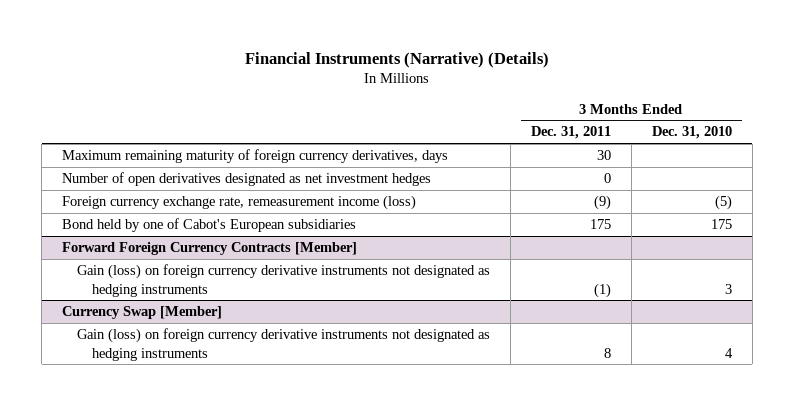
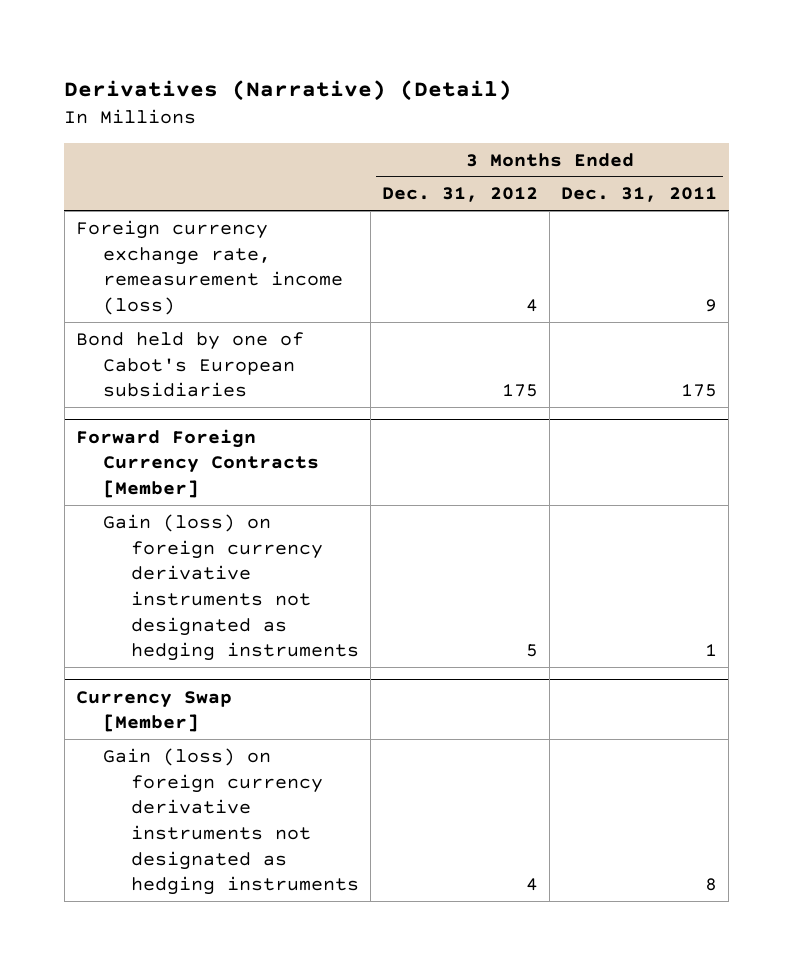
[245,52,550,69] Financial Instruments (Narrative) (Details) -> [64,79,513,101] Derivatives (Narrative) (Detail)
[651,126,732,140] Dec. 31, 2010 -> none
none -> [382,187,539,203] Dec. 31, 2012
[62,148,449,163] Maximum remaining maturity of foreign currency derivatives, days -> none
[62,171,432,186] Number of open derivatives designated as net investment hedges -> none
[593,194,611,210] (9) -> [705,299,718,313] 9
[593,282,611,298] (1) -> [705,644,718,657] 1

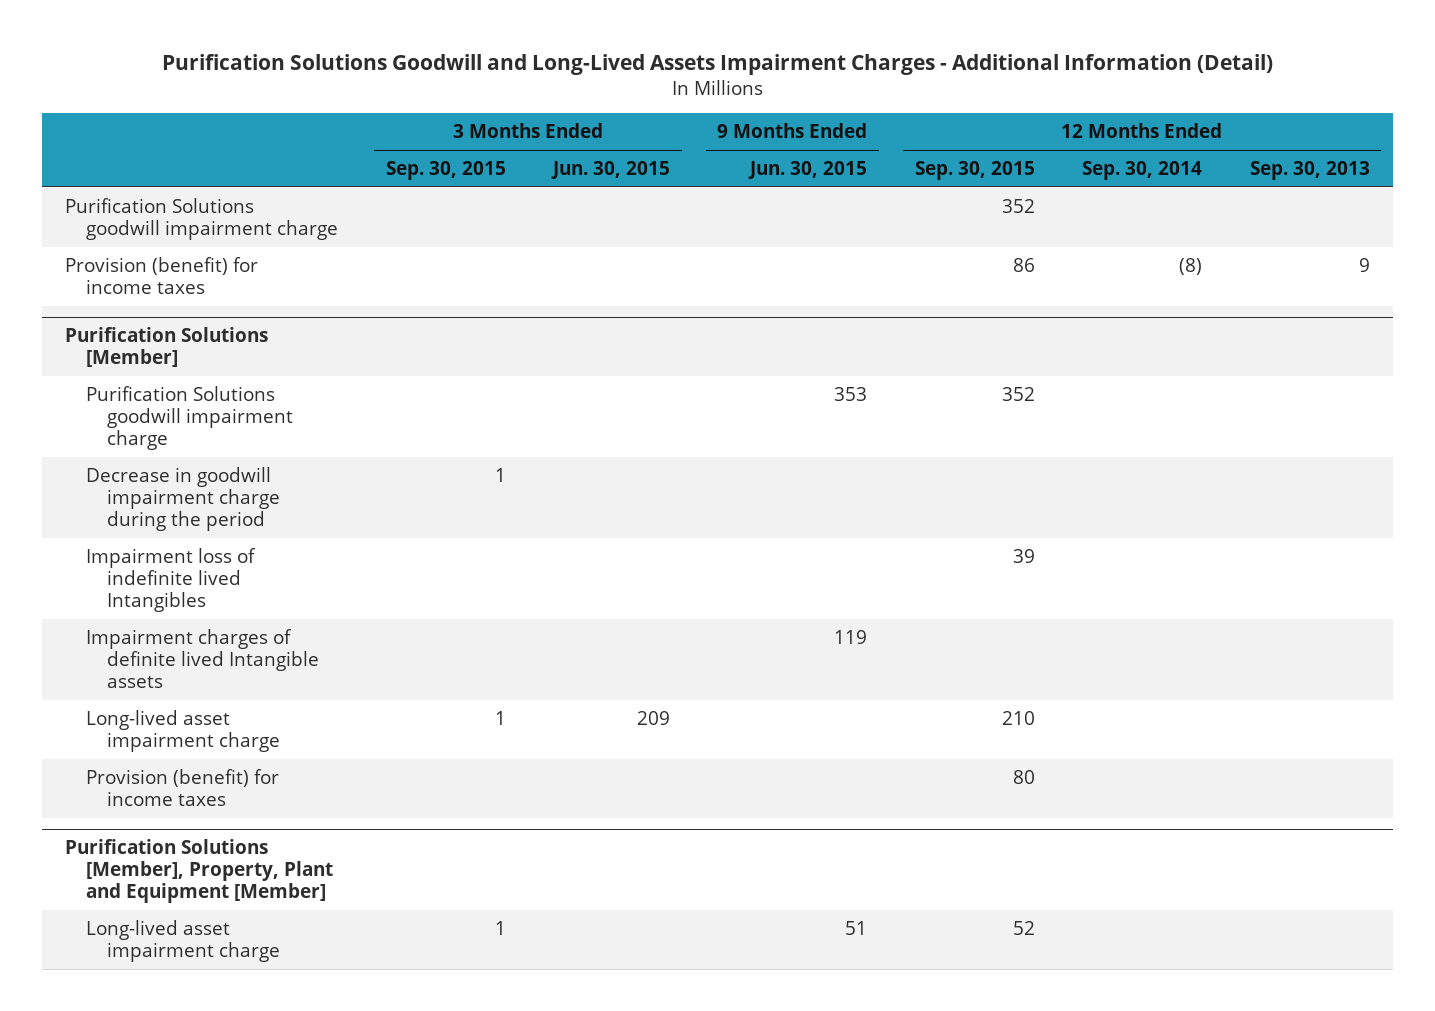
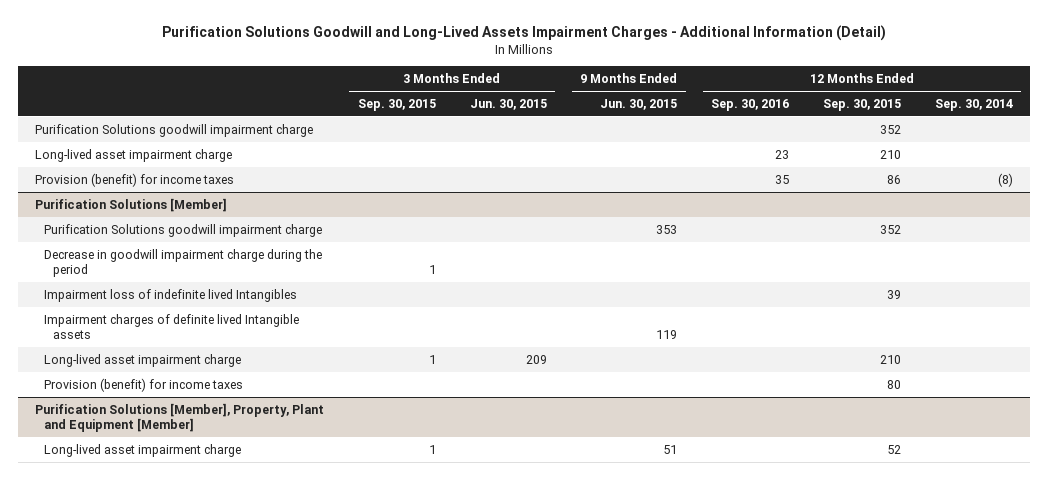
[1249,161,1370,181] Sep. 30, 2013 -> none
none -> [711,98,790,111] Sep. 30, 2016
none -> [34,148,232,162] Long-lived asset impairment charge

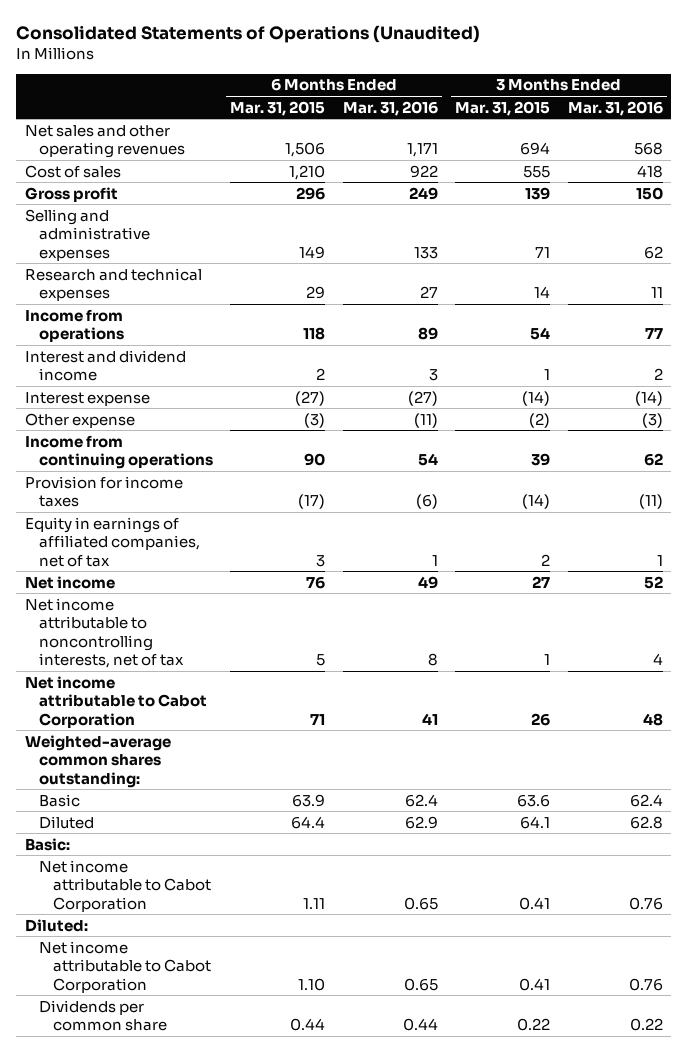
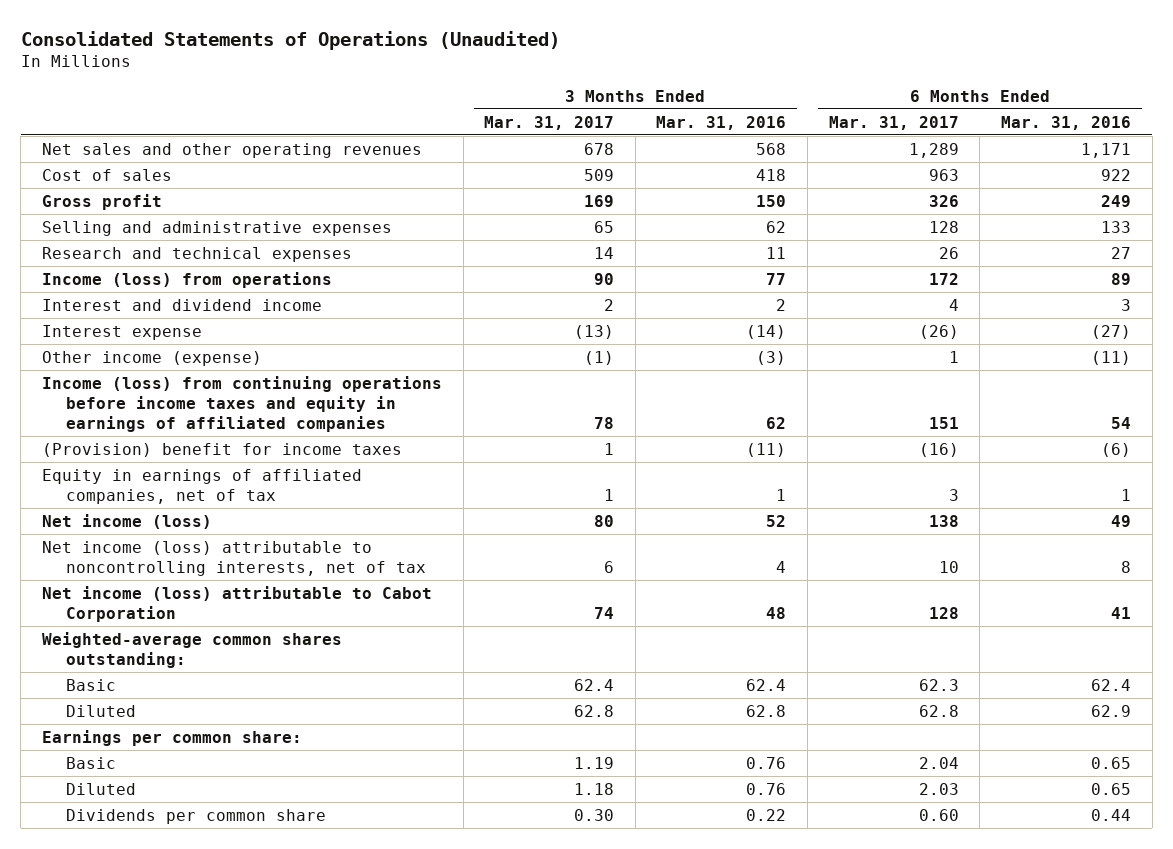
[230,100,326,116] Mar. 31, 2015 -> none
[455,100,551,116] Mar. 31, 2015 -> none
none -> [484,115,615,130] Mar. 31, 2017
none -> [828,115,959,130] Mar. 31, 2017
[24,308,125,343] Income from operations -> [41,271,332,288] Income (loss) from operations
[24,412,135,428] Other expense -> [41,350,262,366] Other income (expense)
[24,434,214,470] Income from continuing operations -> [41,375,442,432] Income (loss) from continuing operations before income taxes and equity in earnings of affiliated companies
[24,475,183,508] Provision for income taxes -> [41,442,402,457] (Provision) benefit for income taxes
[24,575,115,589] Net income -> [41,513,212,529] Net income (loss)
[24,597,185,669] Net income attributable to noncontrolling interests, net of tax -> [41,540,426,576] Net income (loss) attributable to noncontrolling interests, net of tax
[24,675,208,728] Net income attributable to Cabot Corporation -> [41,585,432,622] Net income (loss) attributable to Cabot Corporation
[24,837,70,851] Basic: -> none
[24,918,88,932] Diluted: -> none
none -> [41,729,302,746] Earnings per common share:
[39,859,212,912] Net income attributable to Cabot Corporation -> [65,756,116,769] Basic
[39,940,212,993] Net income attributable to Cabot Corporation -> [65,782,136,795] Diluted

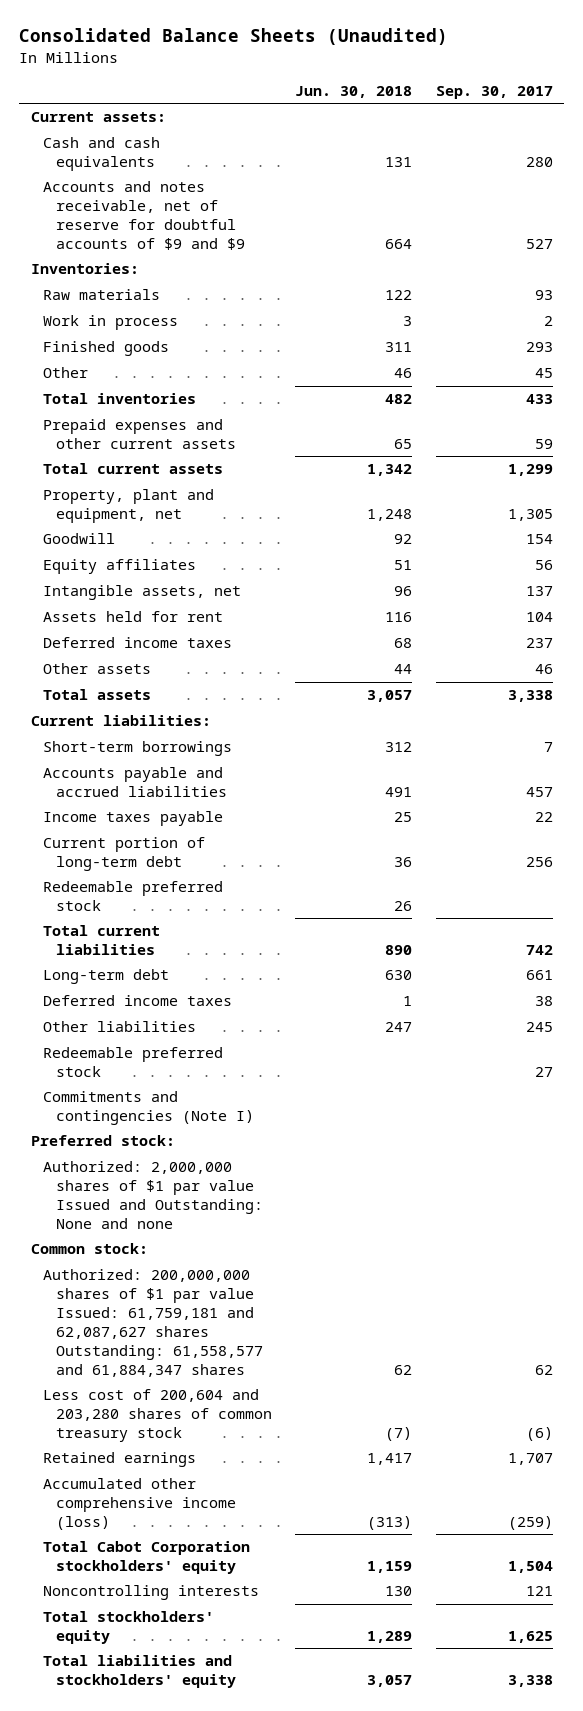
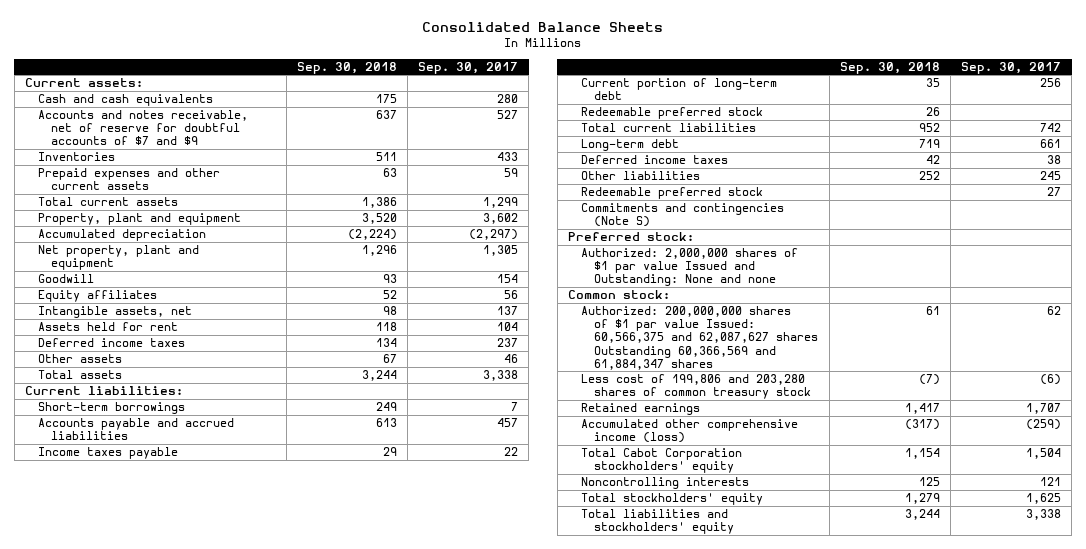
[18,28,448,46] Consolidated Balance Sheets (Unaudited) -> [421,21,663,32] Consolidated Balance Sheets
[295,86,413,99] Jun. 30, 2018 -> none
none -> [296,61,397,74] Sep. 30, 2018
[30,263,139,275] Inventories: -> none
[43,289,161,301] Raw materials -> none
[43,315,179,331] Work in process -> none
[43,341,170,357] Finished goods -> none
[43,367,89,379] Other -> none
[43,181,245,251] Accounts and notes receivable, net of reserve for doubtful accounts of $9 and $9 -> [38,110,249,146] Accounts and notes receivable, net of reserve for doubtful accounts of $7 and $9
[43,393,197,405] Total inventories -> [38,152,116,162] Inventories
none -> [38,213,242,226] Property, plant and equipment
none -> [38,229,207,242] Accumulated depreciation
[43,489,215,524] Property, plant and equipment, net -> [38,245,200,271] Net property, plant and equipment
[43,1091,254,1126] Commitments and contingencies (Note I) -> [581,203,785,228] Commitments and contingencies (Note S)
[43,1269,263,1377] Authorized: 200,000,000 shares of $1 par value Issued: 61,759,181 and 62,087,627 shares Outstanding: 61,558,577 and 61,884,347 shares -> [581,306,819,370] Authorized: 200,000,000 shares of $1 par value Issued: 60,566,375 and 62,087,627 shares Outstanding 60,366,569 and 61,884,347 shares
[43,1389,272,1443] Less cost of 200,604 and 203,280 shares of common treasury stock -> [581,374,812,400] Less cost of 199,806 and 203,280 shares of common treasury stock

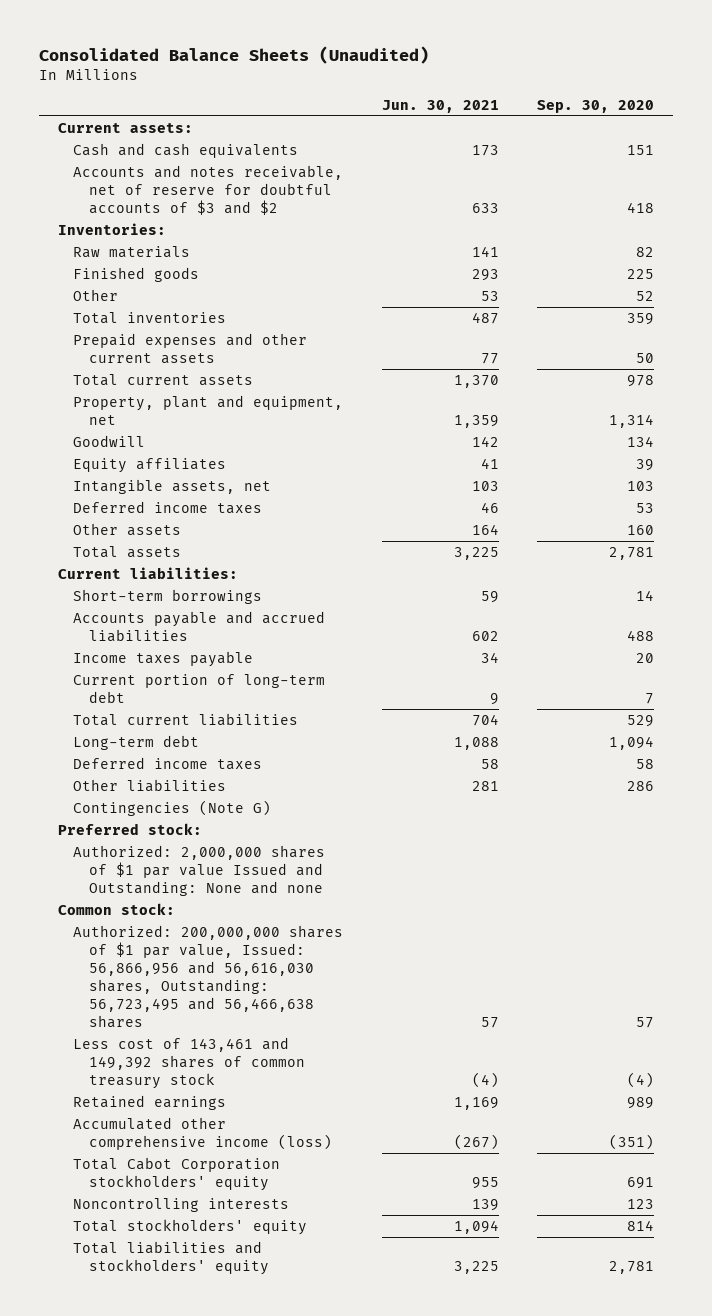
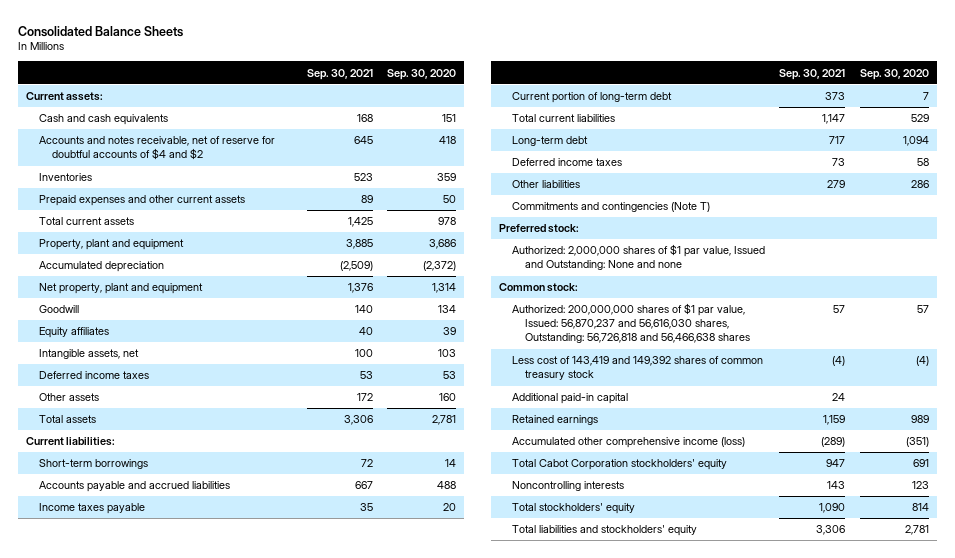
[38,45,429,64] Consolidated Balance Sheets (Unaudited) -> [18,25,184,37] Consolidated Balance Sheets
[381,100,499,114] Jun. 30, 2021 -> none
none -> [306,68,373,80] Sep. 30, 2021
[57,222,166,235] Inventories: -> none
[73,245,191,258] Raw materials -> none
[73,266,200,282] Finished goods -> none
[73,288,119,301] Other -> none
[73,164,344,216] Accounts and notes receivable, net of reserve for doubtful accounts of $3 and $2 -> [38,136,275,161] Accounts and notes receivable, net of reserve for doubtful accounts of $4 and $2
[73,311,227,324] Total inventories -> [38,173,92,182] Inventories
none -> [38,239,184,251] Property, plant and equipment
none -> [38,261,164,273] Accumulated depreciation
[73,394,344,425] Property, plant and equipment, net -> [38,283,203,295] Net property, plant and equipment
[73,799,272,816] Contingencies (Note G) -> [511,202,710,213] Commitments and contingencies (Note T)
[73,844,326,897] Authorized: 2,000,000 shares of $1 par value Issued and Outstanding: None and none -> [511,244,765,271] Authorized: 2,000,000 shares of $1 par value, Issued and Outstanding: None and none
[73,924,344,1029] Authorized: 200,000,000 shares of $1 par value, Issued: 56,866,956 and 56,616,030 shares, Outstanding: 56,723,495 and 56,466,638 shares -> [511,303,750,344] Authorized: 200,000,000 shares of $1 par value, Issued: 56,870,237 and 56,616,030 shares, Outstanding: 56,726,818 and 56,466,638 shares
[73,1036,306,1090] Less cost of 143,461 and 149,392 shares of common treasury stock -> [511,356,763,381] Less cost of 143,419 and 149,392 shares of common treasury stock
none -> [511,393,628,405] Additional paid-in capital

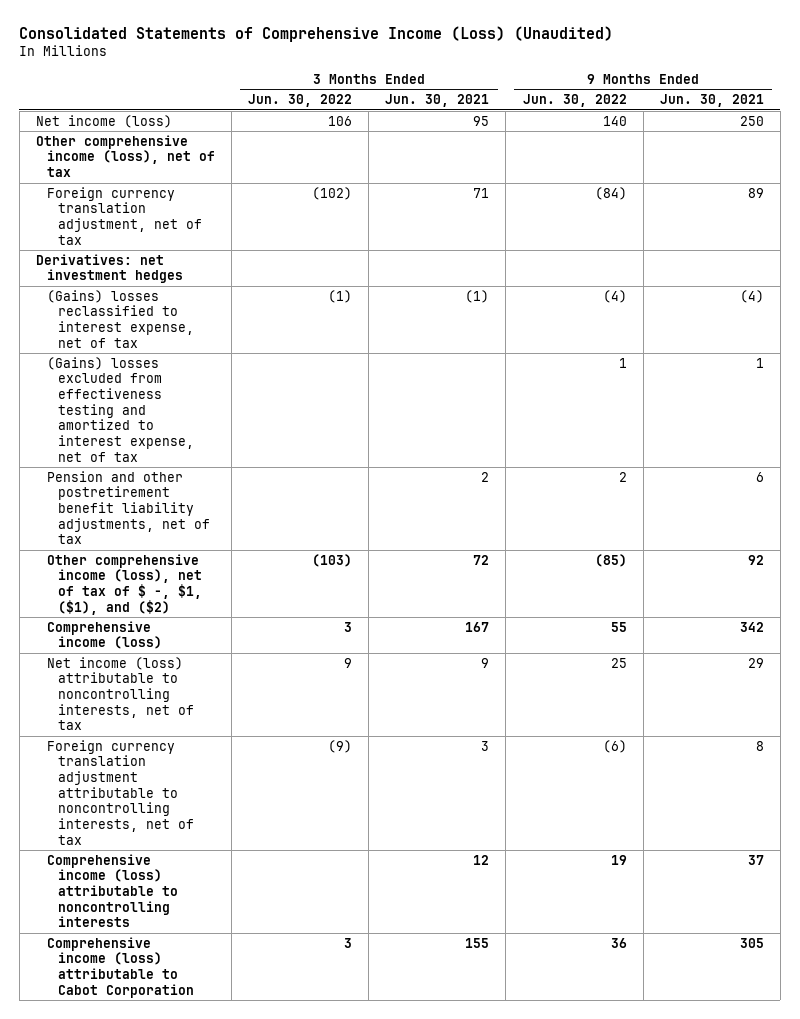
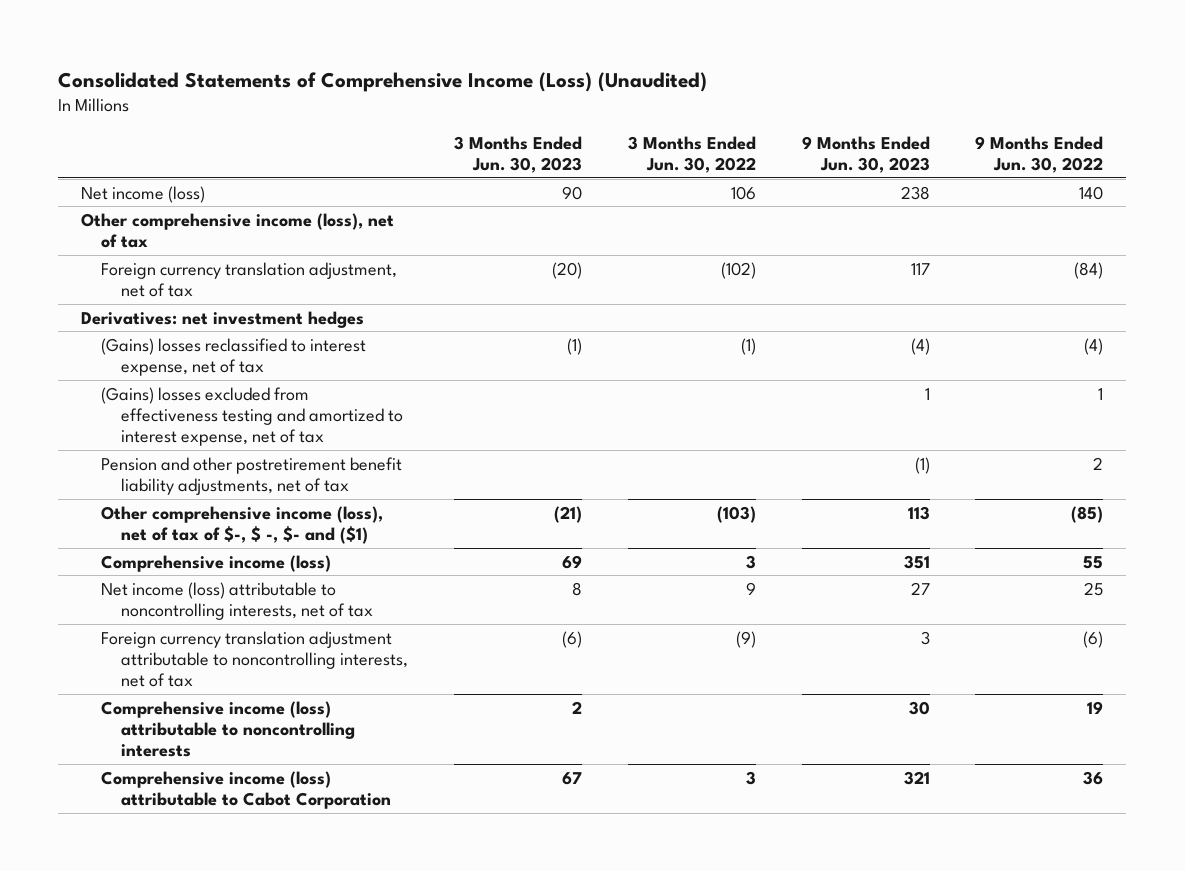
[385,94,490,108] Jun. 30, 2021 -> none
[659,94,764,108] Jun. 30, 2021 -> none
none -> [453,135,582,173] 3 Months Ended Jun. 30, 2023
none -> [801,135,930,173] 9 Months Ended Jun. 30, 2023
[47,553,203,615] Other comprehensive income (loss), net of tax of $ -, $1, ($1), and ($2) -> [101,505,384,544] Other comprehensive income (loss), net of tax of $-, $ -, $- and ($1)

